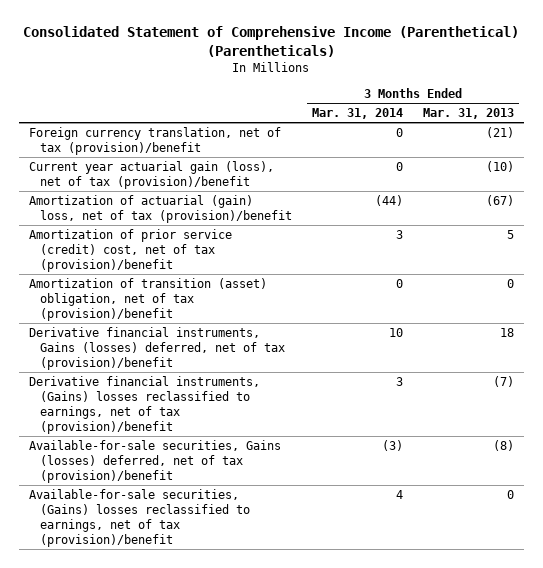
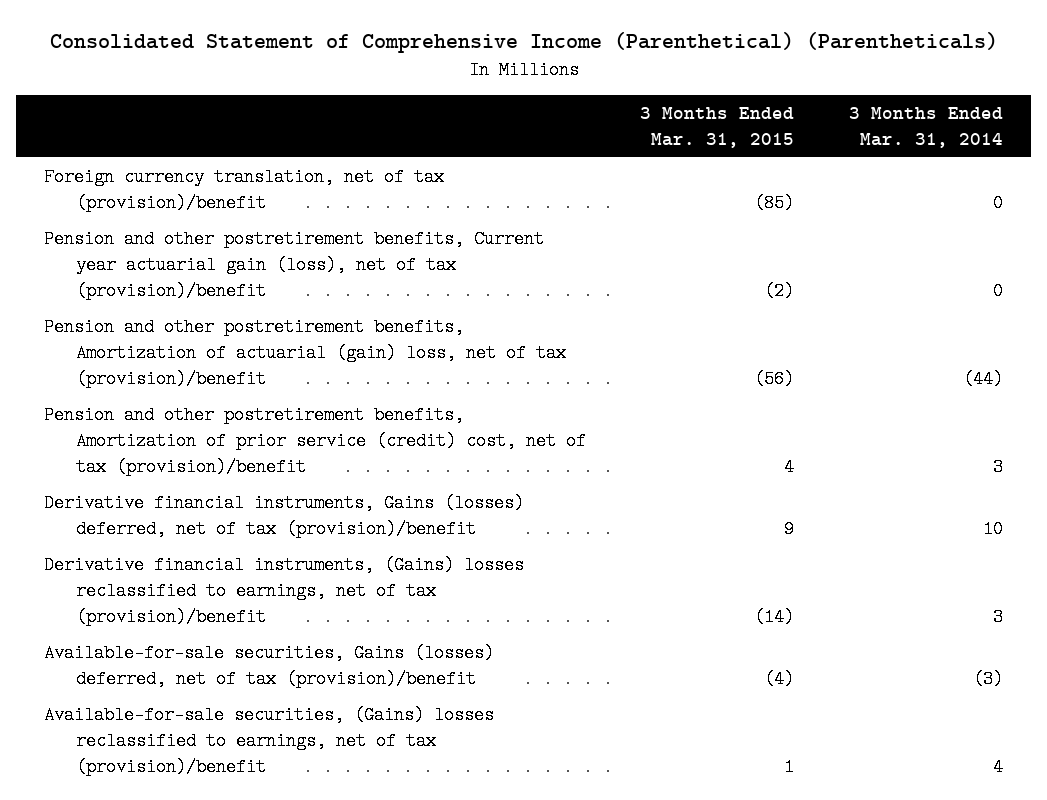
[422,108,514,120] Mar. 31, 2013 -> none
none -> [640,107,795,148] 3 Months Ended Mar. 31, 2015
[28,277,267,321] Amortization of transition (asset) obligation, net of tax (provision)/benefit -> none
[28,160,274,189] Current year actuarial gain (loss), net of tax (provision)/benefit -> [43,230,544,300] Pension and other postretirement benefits, Current year actuarial gain (loss), net of tax (provision)/benefit
[28,194,292,223] Amortization of actuarial (gain) loss, net of tax (provision)/benefit -> [43,318,566,388] Pension and other postretirement benefits, Amortization of actuarial (gain) loss, net of tax (provision)/benefit
[28,228,232,272] Amortization of prior service (credit) cost, net of tax (provision)/benefit -> [43,406,586,476] Pension and other postretirement benefits, Amortization of prior service (credit) cost, net of tax (provision)/benefit

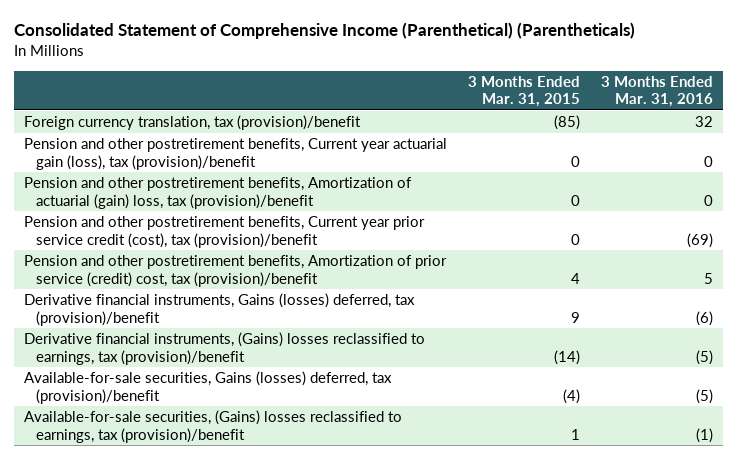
[849,107,1004,148] 3 Months Ended Mar. 31, 2014 -> none
none -> [600,75,713,108] 3 Months Ended Mar. 31, 2016
[43,168,444,213] Foreign currency translation, net of tax (provision)/benefit -> [24,115,362,131] Foreign currency translation, tax (provision)/benefit
[43,230,544,300] Pension and other postretirement benefits, Current year actuarial gain (loss), net of tax (provision)/benefit -> [24,138,448,170] Pension and other postretirement benefits, Current year actuarial gain (loss), tax (provision)/benefit
[764,281,795,300] (2) -> [570,155,580,167] 0
[43,318,566,388] Pension and other postretirement benefits, Amortization of actuarial (gain) loss, net of tax (provision)/benefit -> [24,177,413,209] Pension and other postretirement benefits, Amortization of actuarial (gain) loss, tax (provision)/benefit
[754,369,795,388] (56) -> [570,194,580,206] 0
none -> [24,216,426,248] Pension and other postretirement benefits, Current year prior service credit (cost), tax (provision)/benefit
[43,406,586,476] Pension and other postretirement benefits, Amortization of prior service (credit) cost, net of tax (provision)/benefit -> [24,255,448,287] Pension and other postretirement benefits, Amortization of prior service (credit) cost, tax (provision)/benefit
[43,494,524,539] Derivative financial instruments, Gains (losses) deferred, net of tax (provision)/benefit -> [24,293,416,326] Derivative financial instruments, Gains (losses) deferred, tax (provision)/benefit
[43,556,524,626] Derivative financial instruments, (Gains) losses reclassified to earnings, net of tax (provision)/benefit -> [24,332,426,365] Derivative financial instruments, (Gains) losses reclassified to earnings, tax (provision)/benefit
[43,644,494,689] Available-for-sale securities, Gains (losses) deferred, net of tax (provision)/benefit -> [24,371,393,404] Available-for-sale securities, Gains (losses) deferred, tax (provision)/benefit
[43,706,494,776] Available-for-sale securities, (Gains) losses reclassified to earnings, net of tax (provision)/benefit -> [24,410,403,443] Available-for-sale securities, (Gains) losses reclassified to earnings, tax (provision)/benefit

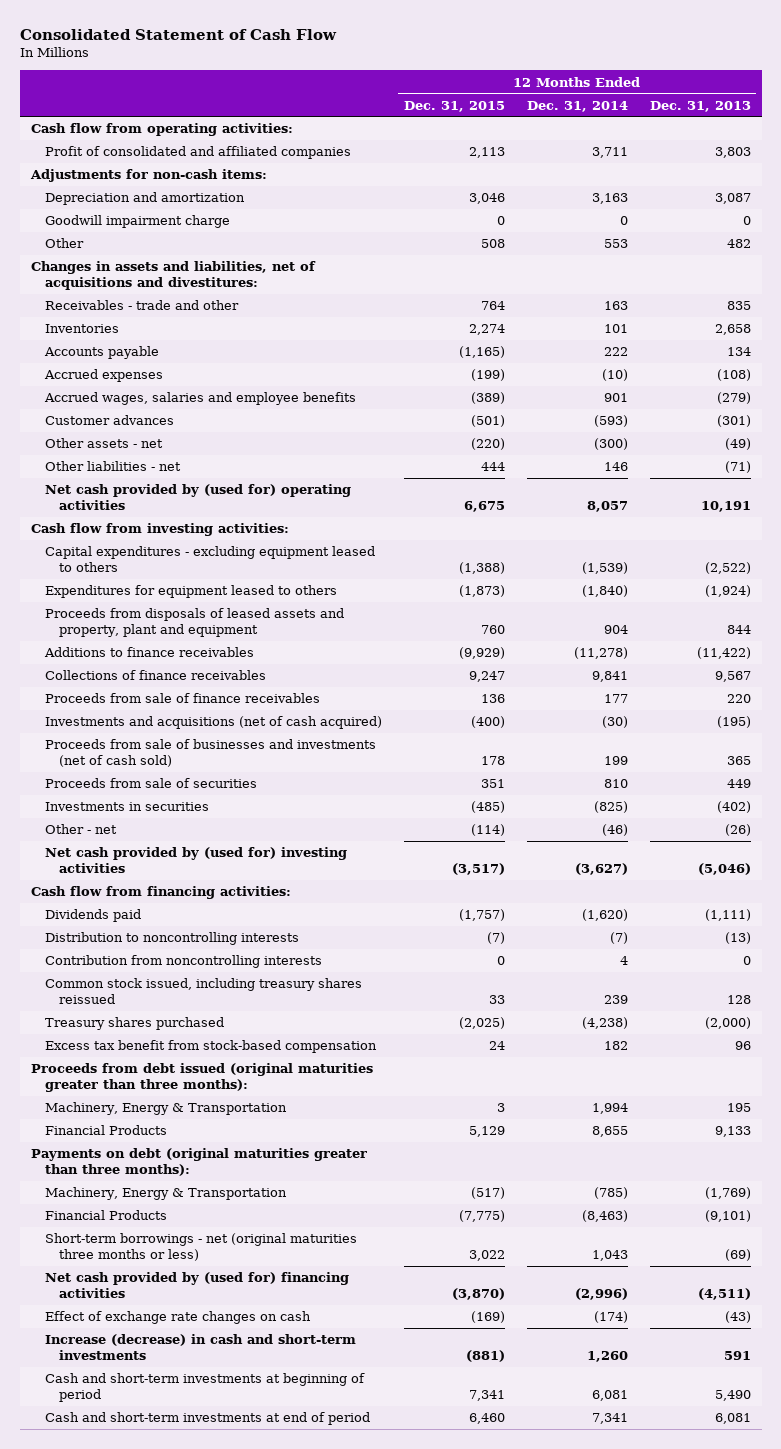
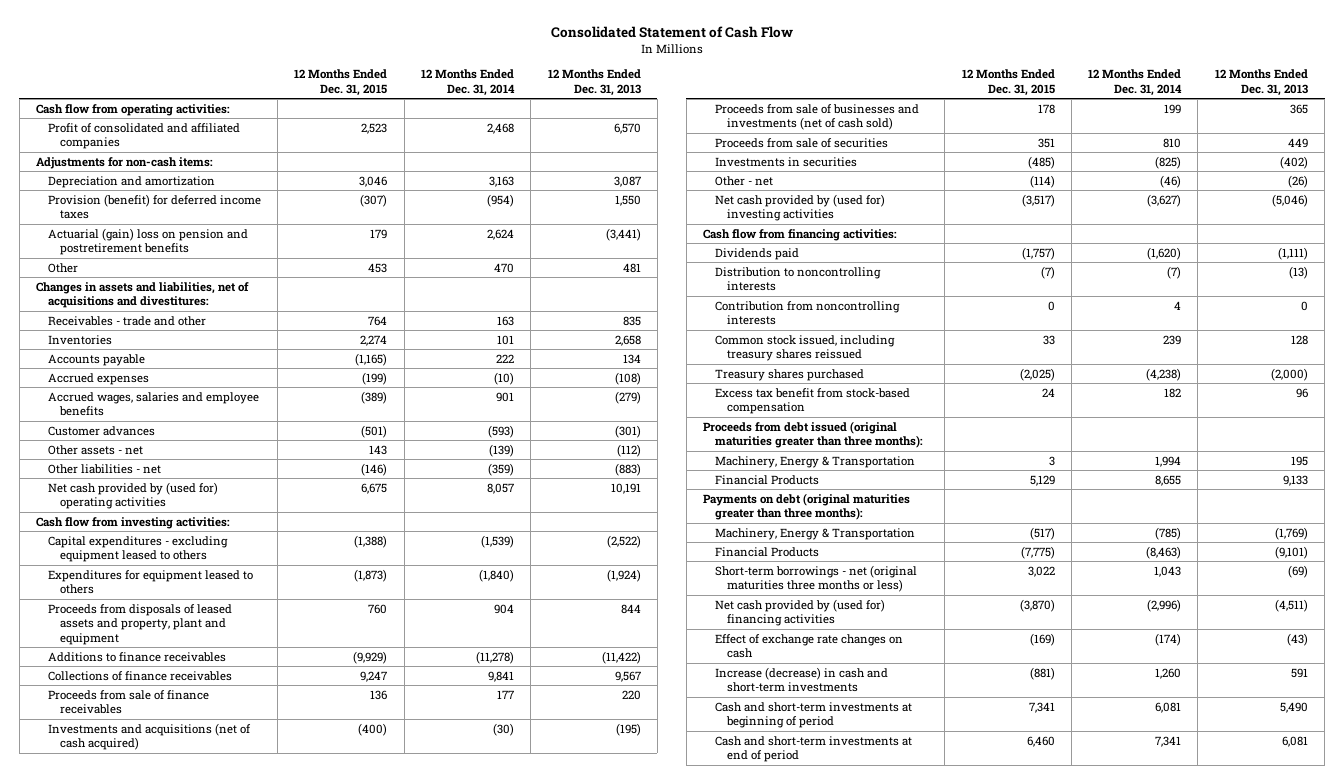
[468,147,505,159] 2,113 -> [361,122,388,134] 2,523
[591,147,628,159] 3,711 -> [486,122,514,134] 2,468
[714,147,751,159] 3,803 -> [613,122,641,134] 6,570
[44,215,230,229] Goodwill impairment charge -> none
none -> [47,193,261,220] Provision (benefit) for deferred income taxes
none -> [47,227,248,256] Actuarial (gain) loss on pension and postretirement benefits
[480,239,505,249] 508 -> [368,262,388,273] 453
[603,239,628,249] 553 -> [493,262,514,273] 470
[726,239,751,249] 482 -> [622,262,641,273] 481
[470,438,505,451] (220) -> [369,444,388,455] 143
[593,438,628,451] (300) -> [488,443,514,457] (139)
[724,438,751,451] (49) -> [616,443,641,457] (112)
[480,462,505,472] 444 -> [361,462,388,476] (146)
[603,462,628,472] 146 -> [487,462,514,476] (359)
[724,461,751,474] (71) -> [614,462,641,476] (883)

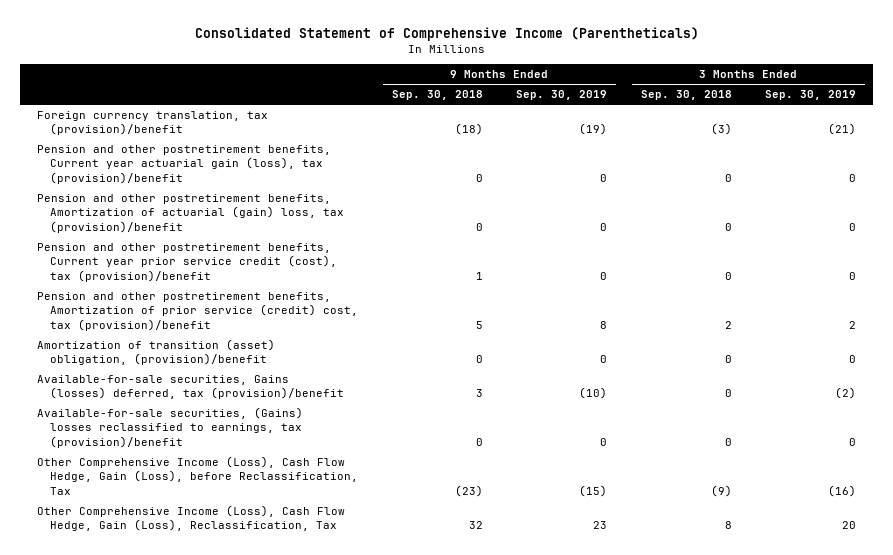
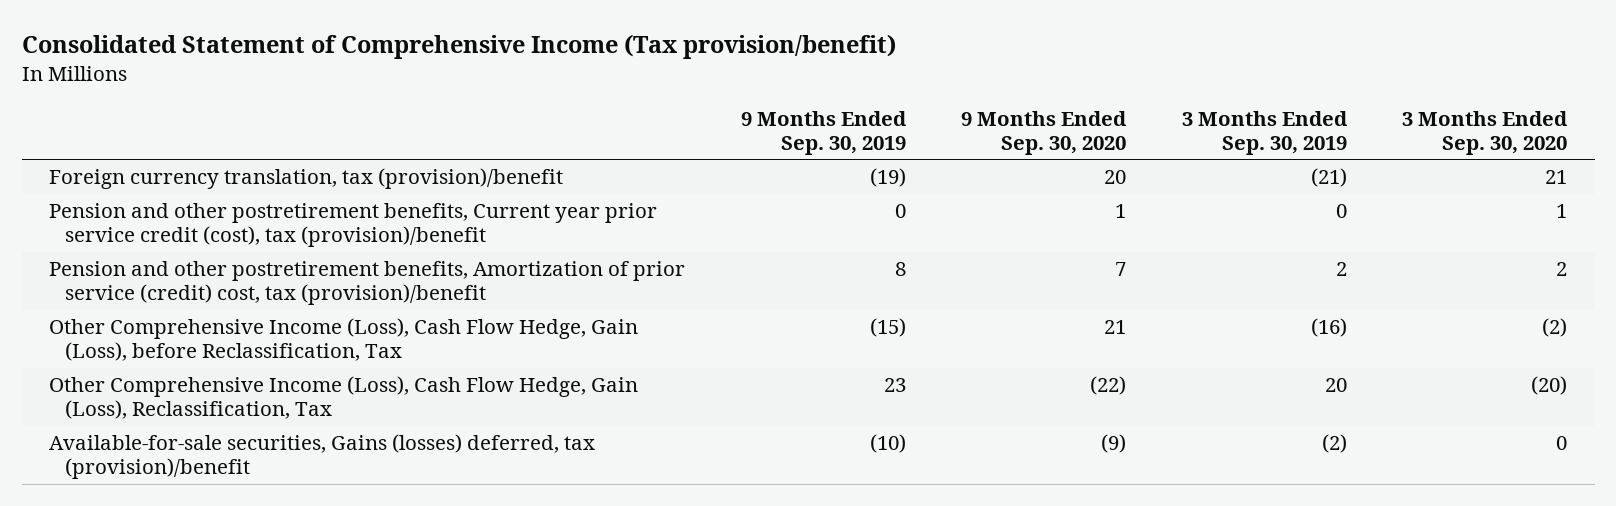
[194,26,699,41] Consolidated Statement of Comprehensive Income (Parentheticals) -> [21,34,896,60] Consolidated Statement of Comprehensive Income (Tax provision/benefit)
[391,90,483,101] Sep. 30, 2018 -> none
[640,90,732,101] Sep. 30, 2018 -> none
none -> [961,110,1128,155] 9 Months Ended Sep. 30, 2020
none -> [1402,110,1569,155] 3 Months Ended Sep. 30, 2020
[37,145,332,184] Pension and other postretirement benefits, Current year actuarial gain (loss), tax (provision)/benefit -> none
[37,194,345,233] Pension and other postretirement benefits, Amortization of actuarial (gain) loss, tax (provision)/benefit -> none
[37,339,276,366] Amortization of transition (asset) obligation, (provision)/benefit -> none
[37,407,304,448] Available-for-sale securities, (Gains) losses reclassified to earnings, tax (provision)/benefit -> none
[37,375,345,400] Available-for-sale securities, Gains (losses) deferred, tax (provision)/benefit -> [49,434,596,480] Available-for-sale securities, Gains (losses) deferred, tax (provision)/benefit

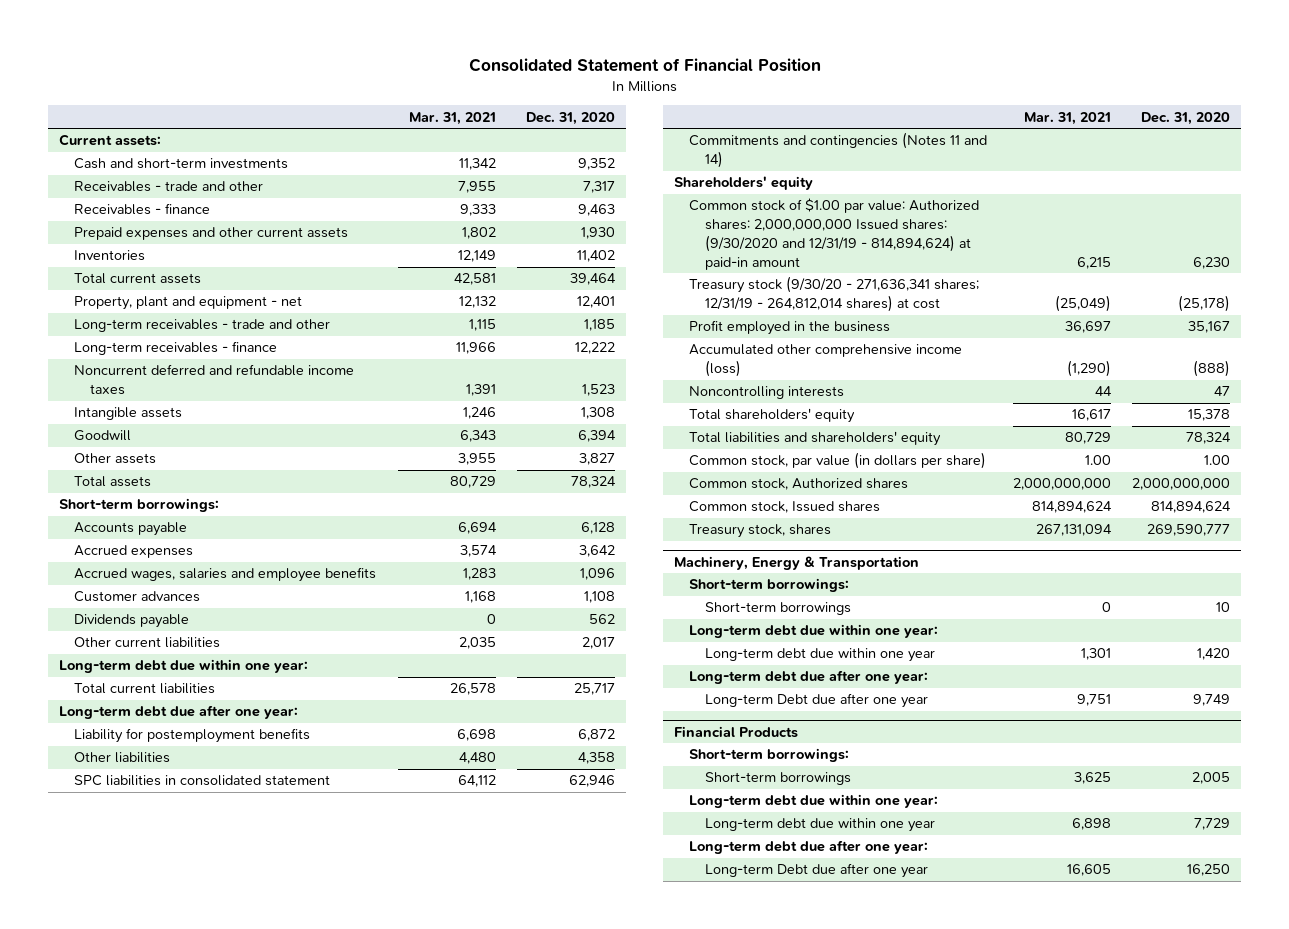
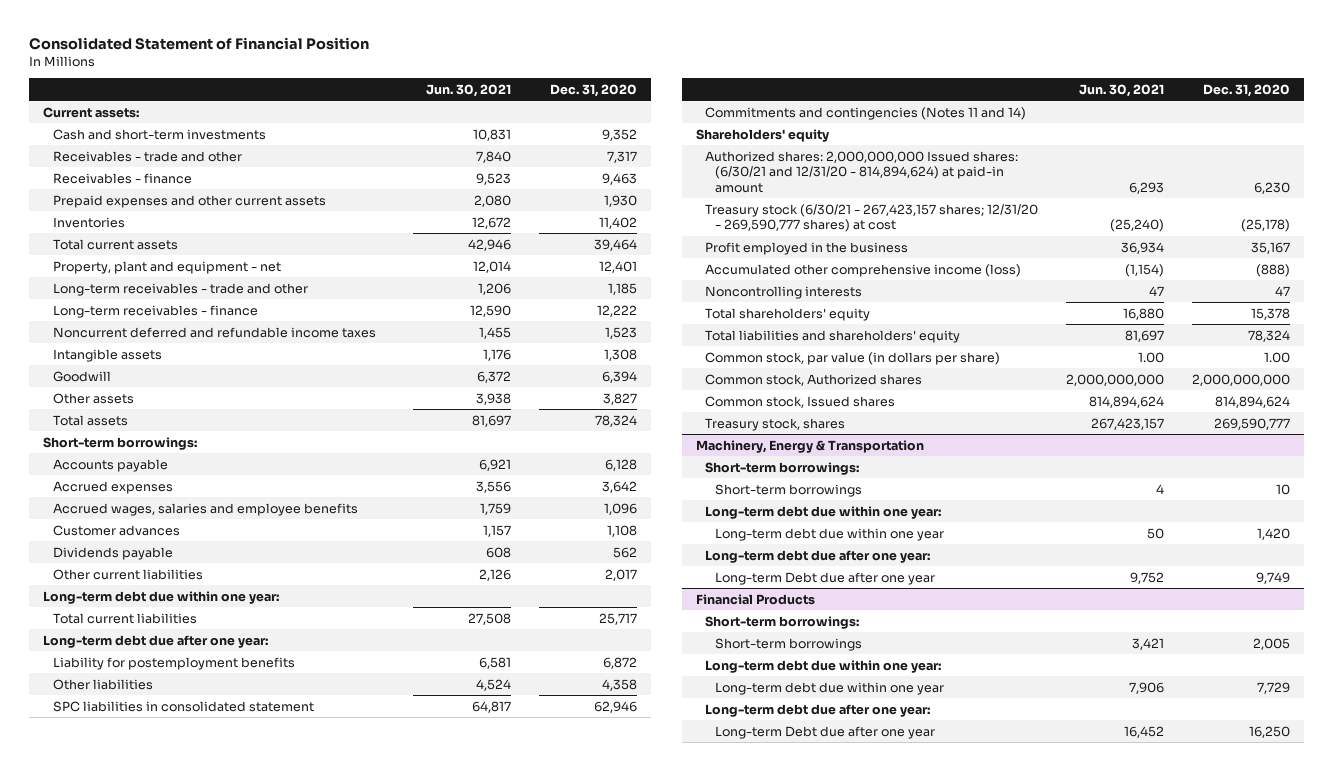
[408,111,496,125] Mar. 31, 2021 -> none
none -> [426,83,512,97] Jun. 30, 2021
[689,198,980,270] Common stock of $1.00 par value: Authorized shares: 2,000,000,000 Issued shares: (9/30/2020 and 12/31/19 - 814,894,624) at paid-in amount -> [705,150,1019,193] Authorized shares: 2,000,000,000 Issued shares: (6/30/21 and 12/31/20 - 814,894,624) at paid-in amount
[689,276,980,313] Treasury stock (9/30/20 - 271,636,341 shares; 12/31/19 - 264,812,014 shares) at cost -> [705,203,1039,233] Treasury stock (6/30/21 - 267,423,157 shares; 12/31/20 - 269,590,777 shares) at cost

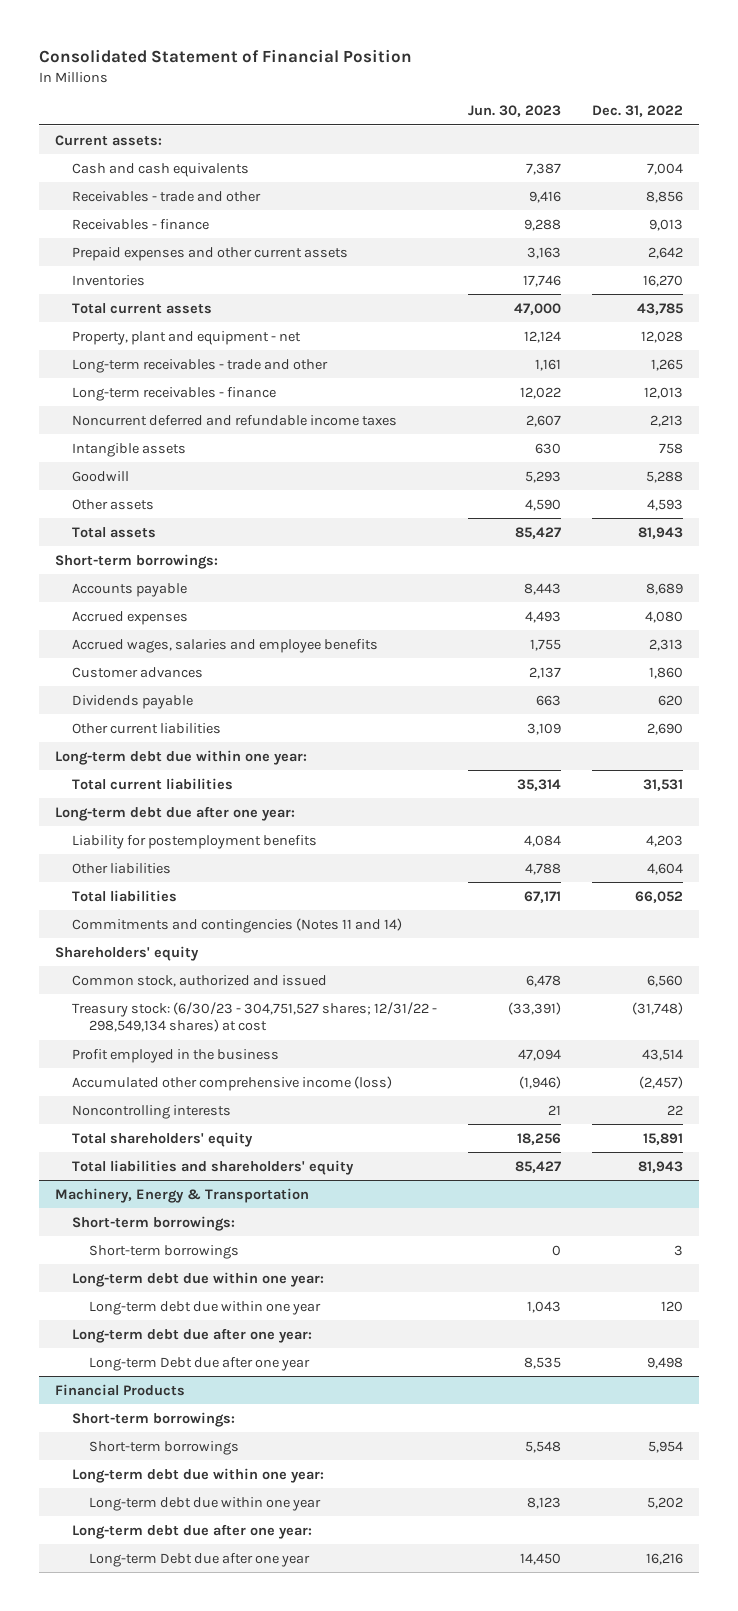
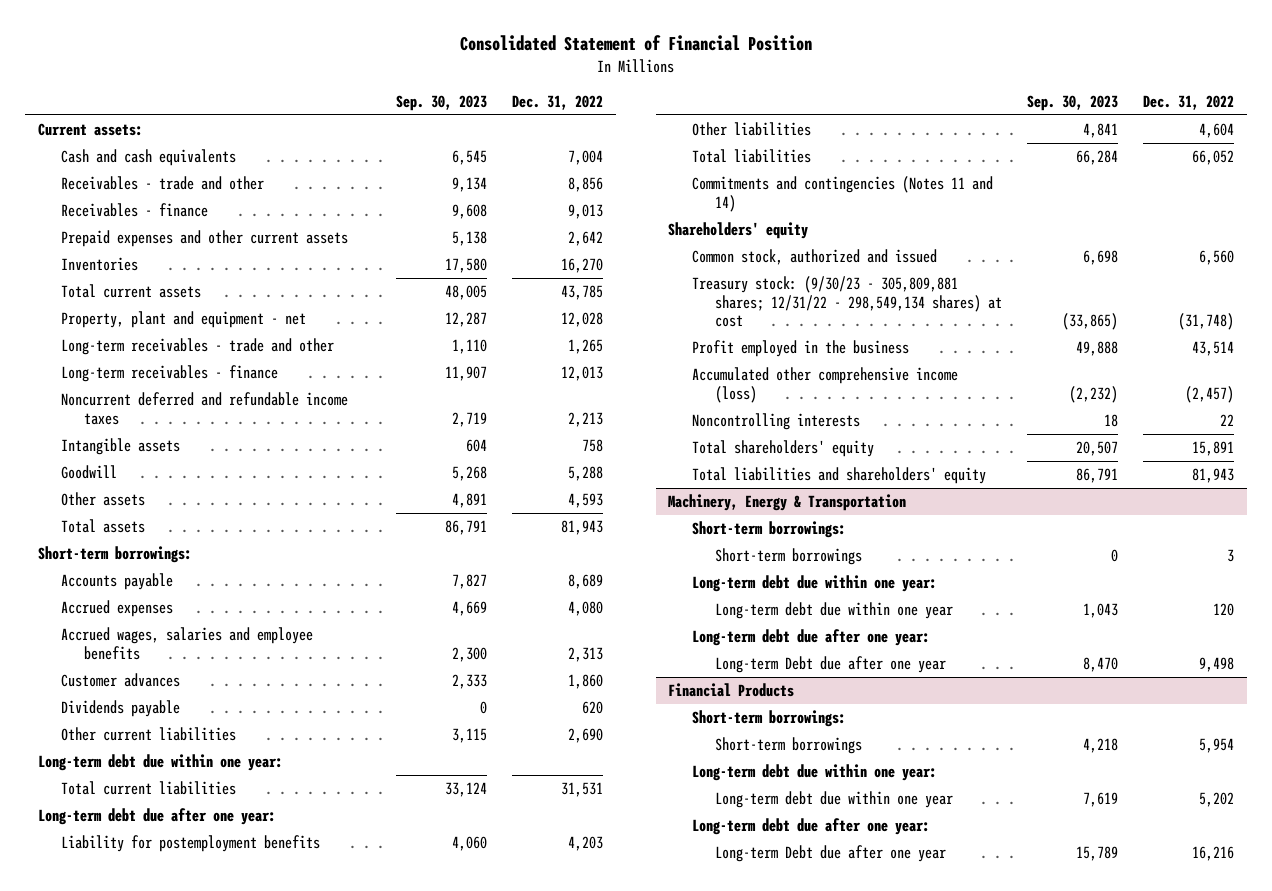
[468,105,562,118] Jun. 30, 2023 -> none
none -> [396,95,488,112] Sep. 30, 2023
[72,1001,438,1033] Treasury stock: (6/30/23 - 304,751,527 shares; 12/31/22 - 298,549,134 shares) at cost -> [691,276,1003,328] Treasury stock: (9/30/23 - 305,809,881 shares; 12/31/22 - 298,549,134 shares) at cost

